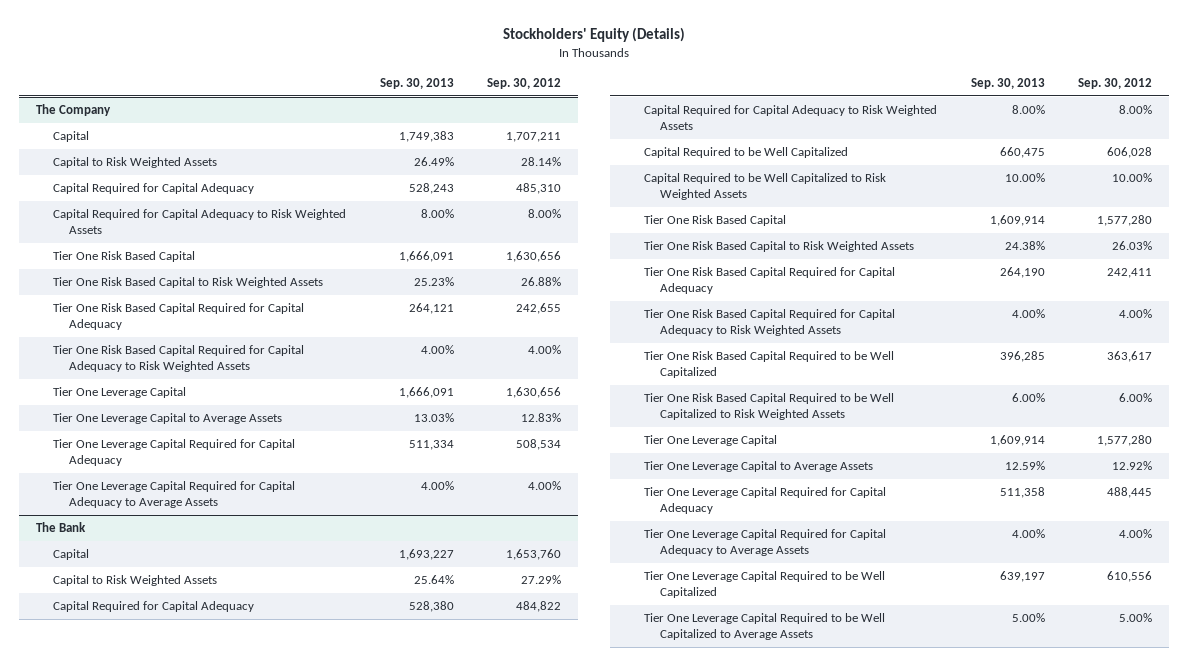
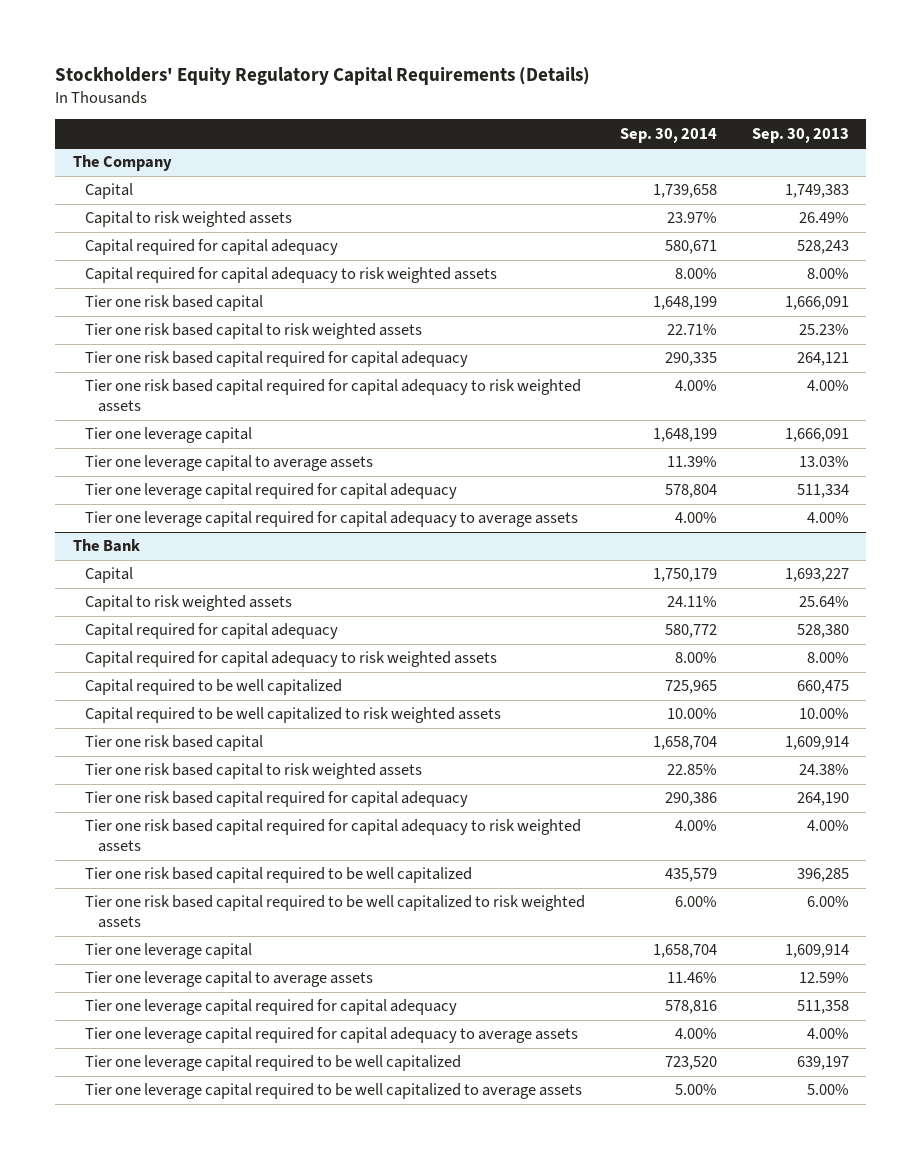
[503,27,686,43] Stockholders' Equity (Details) -> [55,66,591,85] Stockholders' Equity Regulatory Capital Requirements (Details)
[487,77,562,89] Sep. 30, 2012 -> none
none -> [620,127,718,143] Sep. 30, 2014
[52,157,217,169] Capital to Risk Weighted Assets -> [85,211,293,228] Capital to risk weighted assets
[52,183,254,195] Capital Required for Capital Adequacy -> [85,239,339,256] Capital required for capital adequacy
[52,209,346,235] Capital Required for Capital Adequacy to Risk Weighted Assets -> [85,267,498,284] Capital required for capital adequacy to risk weighted assets
[52,251,195,263] Tier One Risk Based Capital -> [85,295,264,312] Tier one risk based capital
[52,277,323,289] Tier One Risk Based Capital to Risk Weighted Assets -> [85,323,423,340] Tier one risk based capital to risk weighted assets
[52,303,304,331] Tier One Risk Based Capital Required for Capital Adequacy -> [85,351,469,368] Tier one risk based capital required for capital adequacy
[52,345,304,373] Tier One Risk Based Capital Required for Capital Adequacy to Risk Weighted Assets -> [85,379,582,413] Tier one risk based capital required for capital adequacy to risk weighted assets
[52,387,186,399] Tier One Leverage Capital -> [85,427,253,444] Tier one leverage capital
[52,413,282,425] Tier One Leverage Capital to Average Assets -> [85,455,374,472] Tier one leverage capital to average assets
[52,439,295,467] Tier One Leverage Capital Required for Capital Adequacy -> [85,483,458,500] Tier one leverage capital required for capital adequacy
[52,481,295,509] Tier One Leverage Capital Required for Capital Adequacy to Average Assets -> [85,511,579,528] Tier one leverage capital required for capital adequacy to average assets
[52,575,217,587] Capital to Risk Weighted Assets -> [85,595,293,612] Capital to risk weighted assets
[52,601,254,613] Capital Required for Capital Adequacy -> [85,623,339,640] Capital required for capital adequacy
[643,105,937,131] Capital Required for Capital Adequacy to Risk Weighted Assets -> [85,651,498,668] Capital required for capital adequacy to risk weighted assets
[643,147,848,159] Capital Required to be Well Capitalized -> [85,679,343,696] Capital required to be well capitalized
[643,173,886,201] Capital Required to be Well Capitalized to Risk Weighted Assets -> [85,707,502,724] Capital required to be well capitalized to risk weighted assets
[643,215,786,227] Tier One Risk Based Capital -> [85,735,264,752] Tier one risk based capital
[643,241,914,253] Tier One Risk Based Capital to Risk Weighted Assets -> [85,763,423,780] Tier one risk based capital to risk weighted assets
[643,267,895,295] Tier One Risk Based Capital Required for Capital Adequacy -> [85,791,469,808] Tier one risk based capital required for capital adequacy
[643,309,895,337] Tier One Risk Based Capital Required for Capital Adequacy to Risk Weighted Assets -> [85,819,582,853] Tier one risk based capital required for capital adequacy to risk weighted assets
[643,351,894,379] Tier One Risk Based Capital Required to be Well Capitalized -> [85,867,473,884] Tier one risk based capital required to be well capitalized
[643,393,894,421] Tier One Risk Based Capital Required to be Well Capitalized to Risk Weighted Assets -> [85,895,586,929] Tier one risk based capital required to be well capitalized to risk weighted assets
[643,435,777,447] Tier One Leverage Capital -> [85,943,253,960] Tier one leverage capital
[643,461,873,473] Tier One Leverage Capital to Average Assets -> [85,971,374,988] Tier one leverage capital to average assets
[643,487,886,515] Tier One Leverage Capital Required for Capital Adequacy -> [85,999,458,1016] Tier one leverage capital required for capital adequacy
[643,529,886,557] Tier One Leverage Capital Required for Capital Adequacy to Average Assets -> [85,1027,579,1044] Tier one leverage capital required for capital adequacy to average assets
[643,571,885,599] Tier One Leverage Capital Required to be Well Capitalized -> [85,1055,462,1072] Tier one leverage capital required to be well capitalized
[643,613,885,641] Tier One Leverage Capital Required to be Well Capitalized to Average Assets -> [85,1083,583,1100] Tier one leverage capital required to be well capitalized to average assets

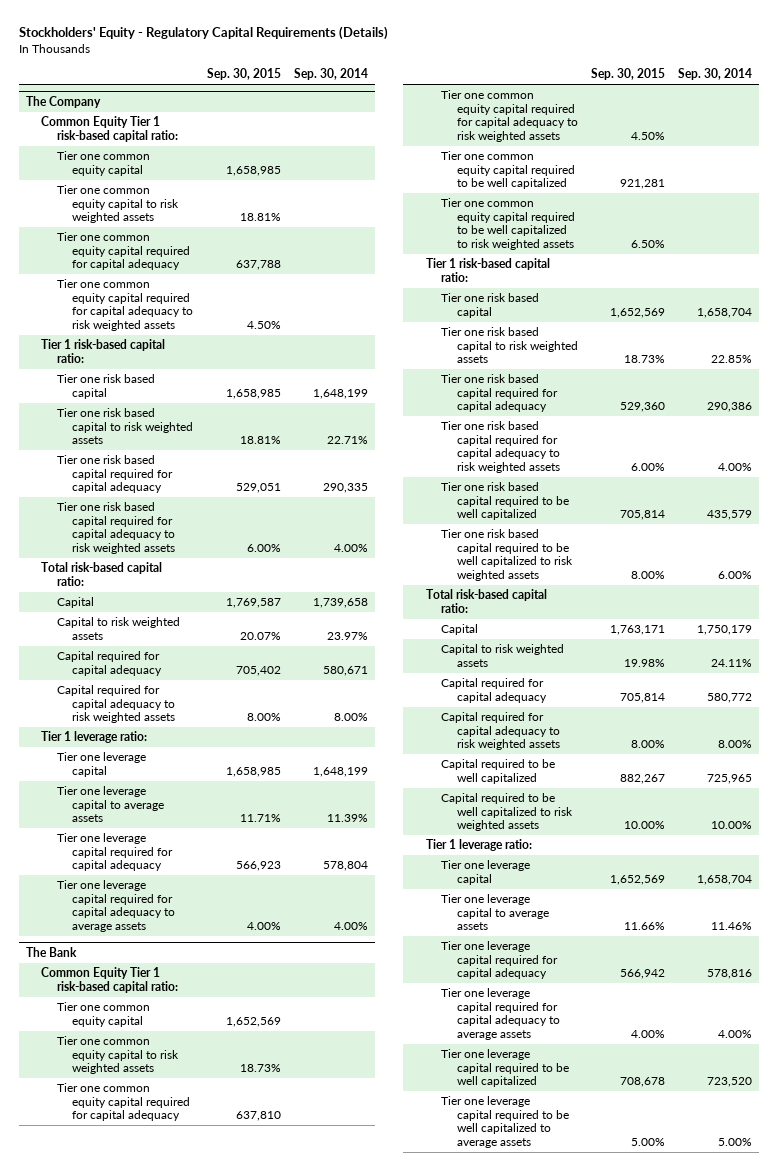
[55,66,591,85] Stockholders' Equity Regulatory Capital Requirements (Details) -> [19,26,389,41] Stockholders' Equity - Regulatory Capital Requirements (Details)
[751,127,849,143] Sep. 30, 2013 -> none
none -> [206,68,281,81] Sep. 30, 2015
none -> [41,116,178,142] Common Equity Tier 1 risk-based capital ratio:
none -> [56,151,150,176] Tier one common equity capital
none -> [56,185,180,224] Tier one common equity capital to risk weighted assets
none -> [56,232,191,271] Tier one common equity capital required for capital adequacy
none -> [56,279,194,331] Tier one common equity capital required for capital adequacy to risk weighted assets
none -> [41,339,166,363] Tier 1 risk-based capital ratio:
none -> [41,562,163,586] Total risk-based capital ratio:
[85,183,134,200] Capital -> [56,597,94,609] Capital
[85,211,293,228] Capital to risk weighted assets -> [56,617,180,640] Capital to risk weighted assets
[85,239,339,256] Capital required for capital adequacy -> [56,651,163,676] Capital required for capital adequacy
[85,267,498,284] Capital required for capital adequacy to risk weighted assets -> [56,685,176,724] Capital required for capital adequacy to risk weighted assets
none -> [41,731,148,744] Tier 1 leverage ratio:
none -> [41,967,178,993] Common Equity Tier 1 risk-based capital ratio:
none -> [56,1002,150,1027] Tier one common equity capital
none -> [56,1036,180,1075] Tier one common equity capital to risk weighted assets
none -> [56,1083,191,1122] Tier one common equity capital required for capital adequacy
none -> [441,90,578,142] Tier one common equity capital required for capital adequacy to risk weighted assets
none -> [441,151,575,190] Tier one common equity capital required to be well capitalized
none -> [441,198,575,250] Tier one common equity capital required to be well capitalized to risk weighted assets
none -> [425,258,550,282] Tier 1 risk-based capital ratio:
none -> [425,589,547,613] Total risk-based capital ratio:
[85,567,134,584] Capital -> [441,624,479,636] Capital
[85,595,293,612] Capital to risk weighted assets -> [441,644,565,667] Capital to risk weighted assets
[85,623,339,640] Capital required for capital adequacy -> [441,678,547,703] Capital required for capital adequacy
[85,651,498,668] Capital required for capital adequacy to risk weighted assets -> [441,712,560,751] Capital required for capital adequacy to risk weighted assets
[85,679,343,696] Capital required to be well capitalized -> [441,759,556,784] Capital required to be well capitalized
[85,707,502,724] Capital required to be well capitalized to risk weighted assets -> [441,793,573,832] Capital required to be well capitalized to risk weighted assets
none -> [425,839,532,852] Tier 1 leverage ratio:

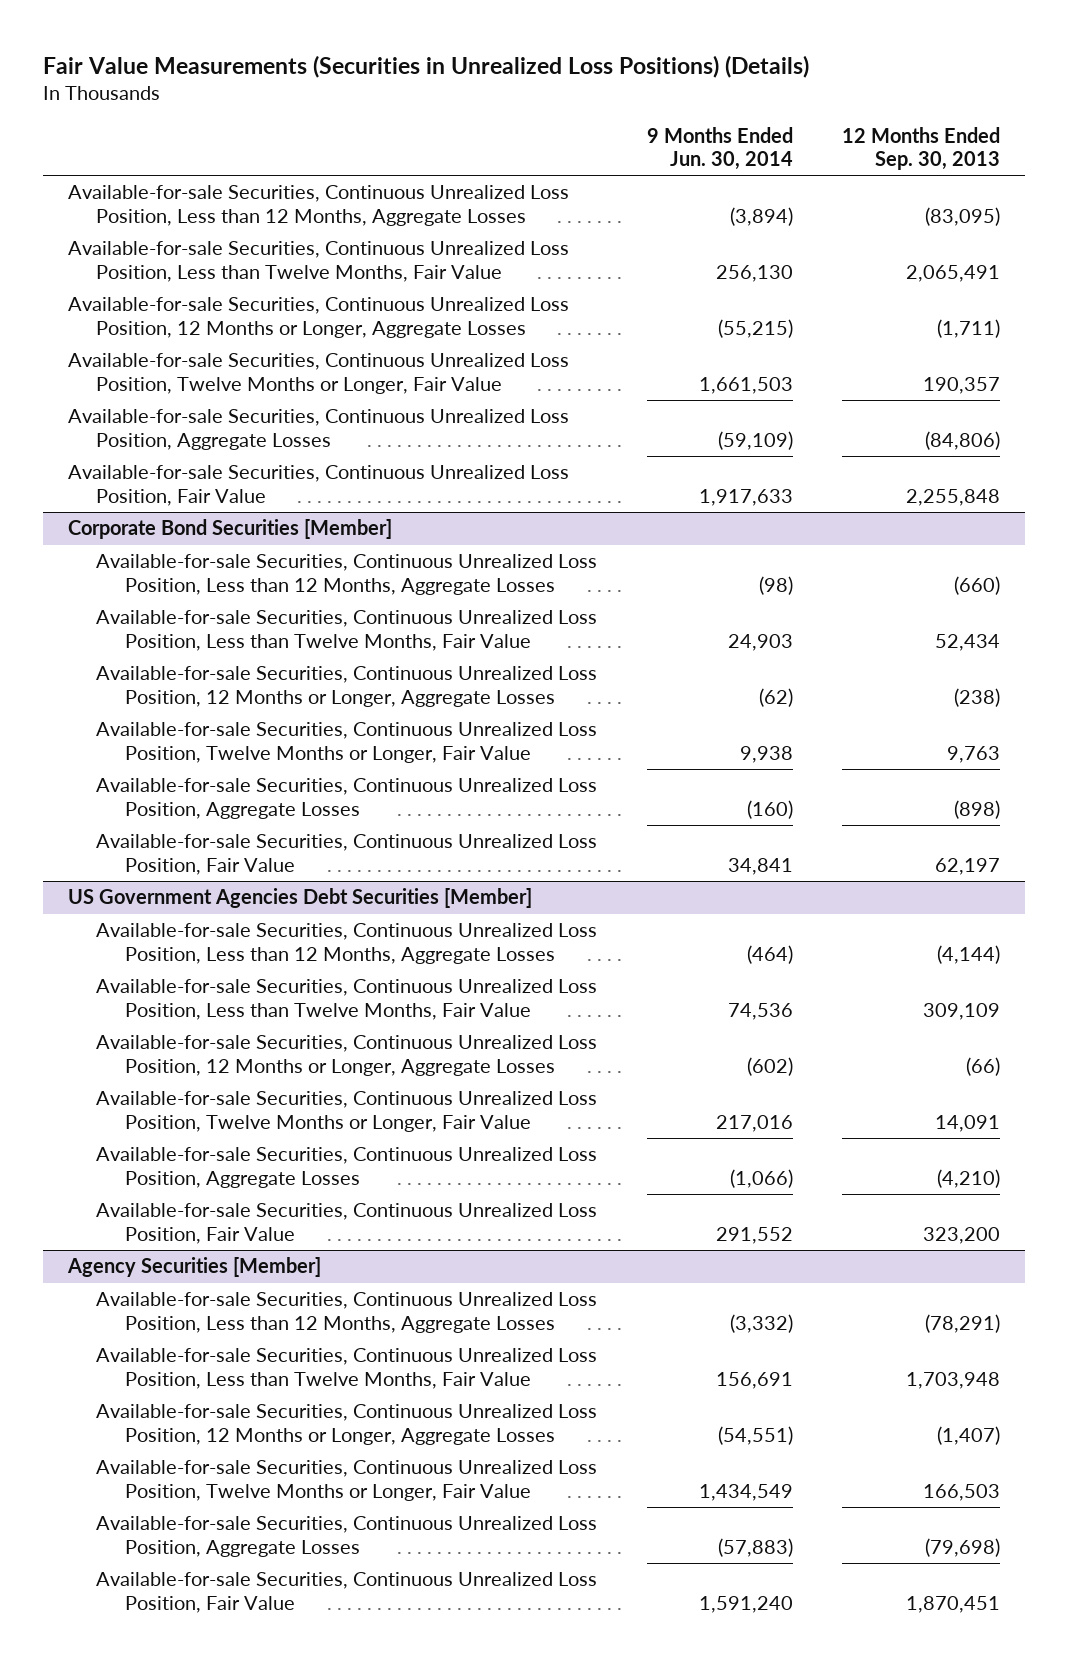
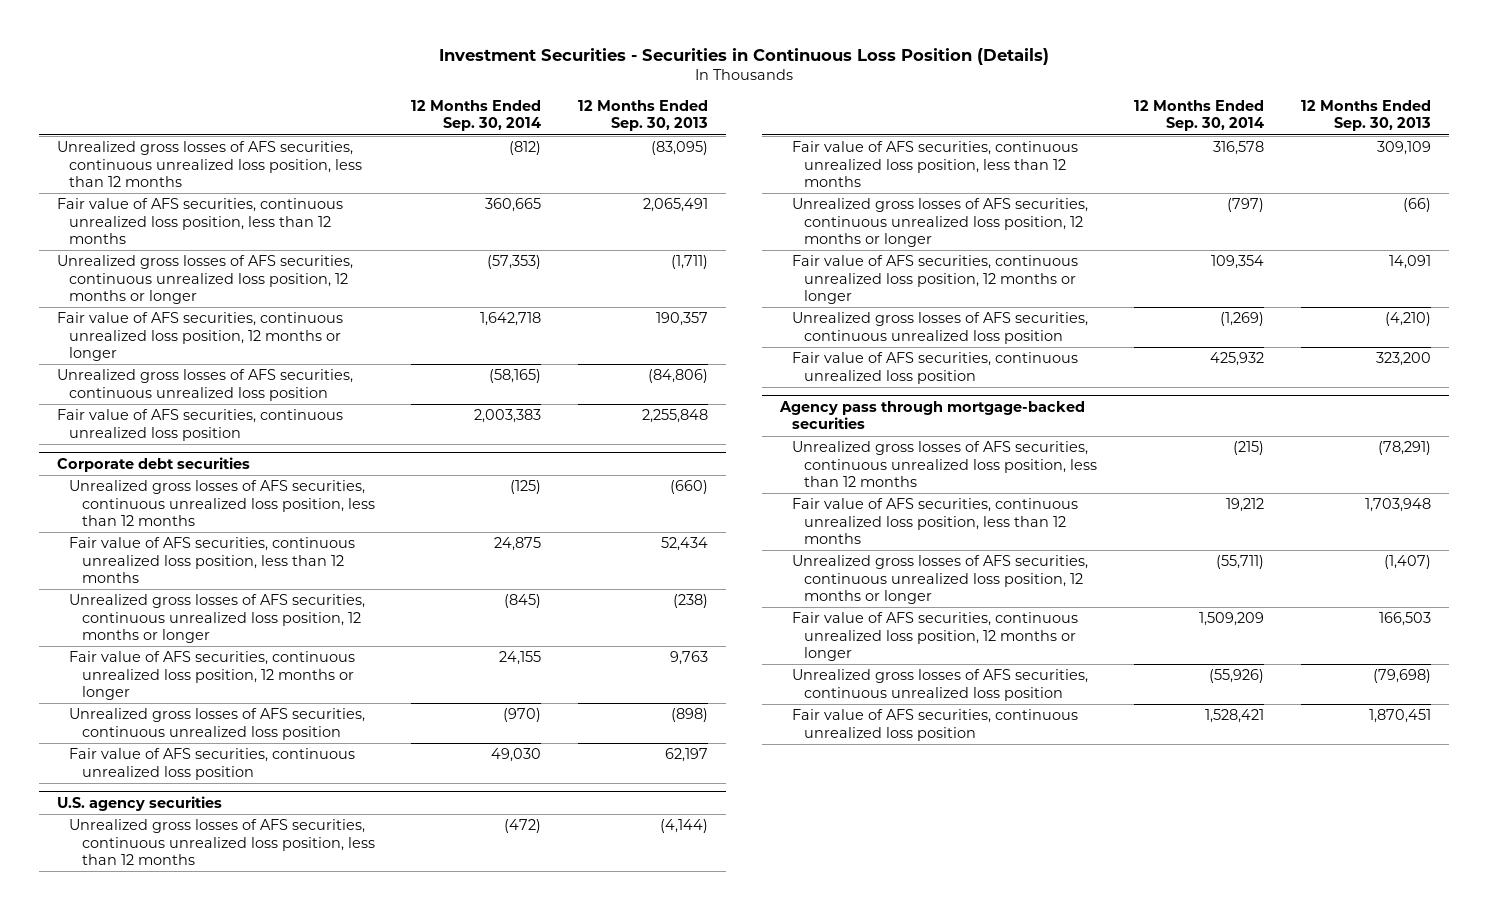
[43,54,810,78] Fair Value Measurements (Securities in Unrealized Loss Positions) (Details) -> [438,48,1049,66] Investment Securities - Securities in Continuous Loss Position (Details)
[646,126,793,170] 9 Months Ended Jun. 30, 2014 -> none
none -> [411,99,542,132] 12 Months Ended Sep. 30, 2014
[68,519,393,540] Corporate Bond Securities [Member] -> none
[68,888,533,909] US Government Agencies Debt Securities [Member] -> none
[67,1257,322,1278] Agency Securities [Member] -> none
[68,185,570,226] Available-for-sale Securities, Continuous Unrealized Loss Position, Less than 12 Months, Aggregate Losses -> [57,141,363,188] Unrealized gross losses of AFS securities, continuous unrealized loss position, less than 12 months
[68,241,570,282] Available-for-sale Securities, Continuous Unrealized Loss Position, Less than Twelve Months, Fair Value -> [57,198,344,245] Fair value of AFS securities, continuous unrealized loss position, less than 12 months
[68,297,570,338] Available-for-sale Securities, Continuous Unrealized Loss Position, 12 Months or Longer, Aggregate Losses -> [57,255,354,305] Unrealized gross losses of AFS securities, continuous unrealized loss position, 12 months or longer
[68,353,570,394] Available-for-sale Securities, Continuous Unrealized Loss Position, Twelve Months or Longer, Fair Value -> [57,312,344,362] Fair value of AFS securities, continuous unrealized loss position, 12 months or longer
[68,409,570,450] Available-for-sale Securities, Continuous Unrealized Loss Position, Aggregate Losses -> [57,369,354,401] Unrealized gross losses of AFS securities, continuous unrealized loss position
[68,465,570,506] Available-for-sale Securities, Continuous Unrealized Loss Position, Fair Value -> [57,409,344,441] Fair value of AFS securities, continuous unrealized loss position
none -> [57,456,251,472] Corporate debt securities
[96,554,598,595] Available-for-sale Securities, Continuous Unrealized Loss Position, Less than 12 Months, Aggregate Losses -> [69,480,375,527] Unrealized gross losses of AFS securities, continuous unrealized loss position, less than 12 months
[96,610,598,651] Available-for-sale Securities, Continuous Unrealized Loss Position, Less than Twelve Months, Fair Value -> [69,537,356,584] Fair value of AFS securities, continuous unrealized loss position, less than 12 months
[96,666,598,707] Available-for-sale Securities, Continuous Unrealized Loss Position, 12 Months or Longer, Aggregate Losses -> [69,594,366,644] Unrealized gross losses of AFS securities, continuous unrealized loss position, 12 months or longer
[96,722,598,763] Available-for-sale Securities, Continuous Unrealized Loss Position, Twelve Months or Longer, Fair Value -> [69,651,356,701] Fair value of AFS securities, continuous unrealized loss position, 12 months or longer
[96,778,598,819] Available-for-sale Securities, Continuous Unrealized Loss Position, Aggregate Losses -> [69,708,366,740] Unrealized gross losses of AFS securities, continuous unrealized loss position
[96,834,598,875] Available-for-sale Securities, Continuous Unrealized Loss Position, Fair Value -> [69,748,356,780] Fair value of AFS securities, continuous unrealized loss position
none -> [57,795,223,811] U.S. agency securities
[96,923,598,964] Available-for-sale Securities, Continuous Unrealized Loss Position, Less than 12 Months, Aggregate Losses -> [69,819,375,866] Unrealized gross losses of AFS securities, continuous unrealized loss position, less than 12 months
[96,979,598,1020] Available-for-sale Securities, Continuous Unrealized Loss Position, Less than Twelve Months, Fair Value -> [792,141,1079,188] Fair value of AFS securities, continuous unrealized loss position, less than 12 months
[96,1035,598,1076] Available-for-sale Securities, Continuous Unrealized Loss Position, 12 Months or Longer, Aggregate Losses -> [792,198,1089,248] Unrealized gross losses of AFS securities, continuous unrealized loss position, 12 months or longer
[96,1091,598,1132] Available-for-sale Securities, Continuous Unrealized Loss Position, Twelve Months or Longer, Fair Value -> [792,255,1079,305] Fair value of AFS securities, continuous unrealized loss position, 12 months or longer
[96,1147,598,1188] Available-for-sale Securities, Continuous Unrealized Loss Position, Aggregate Losses -> [792,312,1089,344] Unrealized gross losses of AFS securities, continuous unrealized loss position
[96,1203,598,1244] Available-for-sale Securities, Continuous Unrealized Loss Position, Fair Value -> [792,352,1079,384] Fair value of AFS securities, continuous unrealized loss position
none -> [779,400,1086,430] Agency pass through mortgage-backed securities
[96,1292,598,1333] Available-for-sale Securities, Continuous Unrealized Loss Position, Less than 12 Months, Aggregate Losses -> [792,441,1098,488] Unrealized gross losses of AFS securities, continuous unrealized loss position, less than 12 months
[96,1348,598,1389] Available-for-sale Securities, Continuous Unrealized Loss Position, Less than Twelve Months, Fair Value -> [792,498,1079,545] Fair value of AFS securities, continuous unrealized loss position, less than 12 months
[96,1404,598,1445] Available-for-sale Securities, Continuous Unrealized Loss Position, 12 Months or Longer, Aggregate Losses -> [792,555,1089,605] Unrealized gross losses of AFS securities, continuous unrealized loss position, 12 months or longer
[96,1460,598,1501] Available-for-sale Securities, Continuous Unrealized Loss Position, Twelve Months or Longer, Fair Value -> [792,612,1079,662] Fair value of AFS securities, continuous unrealized loss position, 12 months or longer
[96,1516,598,1557] Available-for-sale Securities, Continuous Unrealized Loss Position, Aggregate Losses -> [792,669,1089,701] Unrealized gross losses of AFS securities, continuous unrealized loss position
[96,1572,598,1613] Available-for-sale Securities, Continuous Unrealized Loss Position, Fair Value -> [792,709,1079,741] Fair value of AFS securities, continuous unrealized loss position

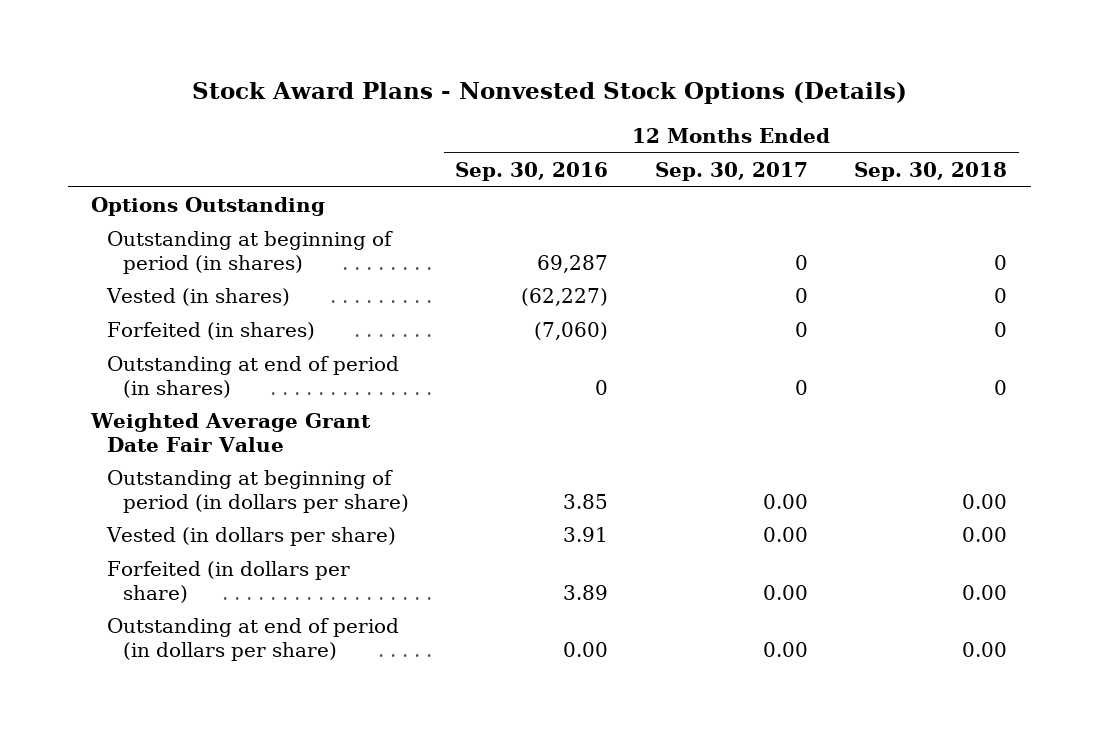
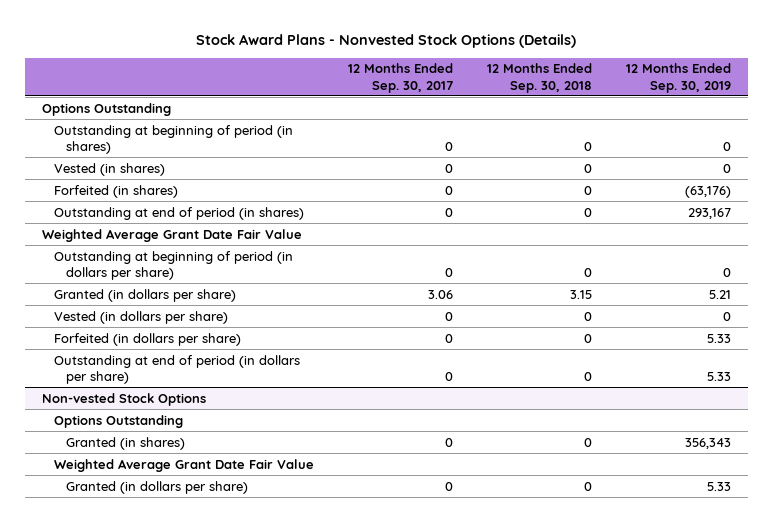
[455,162,609,182] Sep. 30, 2016 -> none
none -> [625,63,731,93] 12 Months Ended Sep. 30, 2019
[762,493,808,509] 0.00 -> [444,267,453,277] 0
[962,493,1008,509] 0.00 -> [583,267,592,277] 0
none -> [53,288,236,302] Granted (in dollars per share)
[762,527,808,543] 0.00 -> [444,311,453,321] 0
[962,527,1008,543] 0.00 -> [583,311,592,321] 0
[762,584,808,600] 0.00 -> [444,333,453,343] 0
[962,584,1008,600] 0.00 -> [583,333,592,343] 0
[762,641,808,657] 0.00 -> [444,371,453,381] 0
[962,641,1008,657] 0.00 -> [583,371,592,381] 0
none -> [42,392,207,406] Non-vested Stock Options
none -> [53,414,183,428] Options Outstanding
none -> [65,436,185,450] Granted (in shares)
none -> [53,458,314,472] Weighted Average Grant Date Fair Value
none -> [65,480,248,494] Granted (in dollars per share)

